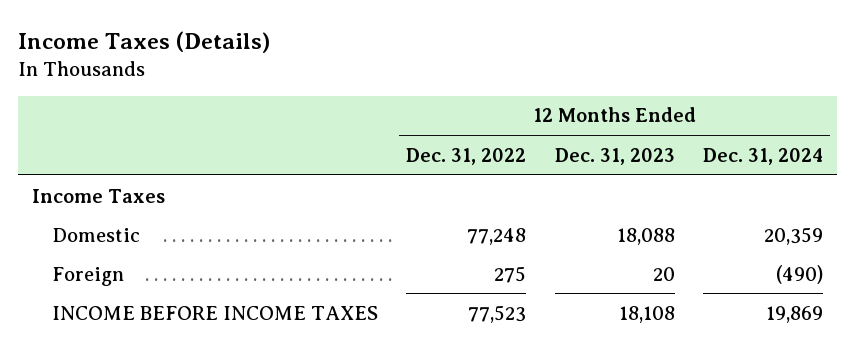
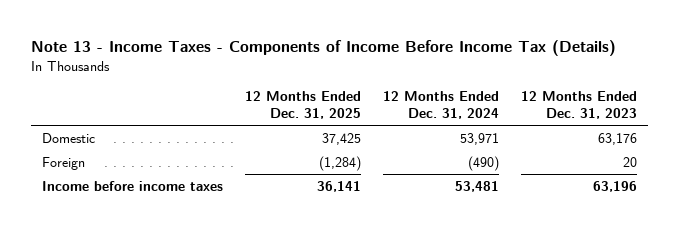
[18,31,271,54] Income Taxes (Details) -> [31,40,617,57] Note 13 - Income Taxes - Components of Income Before Income Tax (Details)
[406,147,527,165] Dec. 31, 2022 -> none
none -> [244,90,361,120] 12 Months Ended Dec. 31, 2025
[32,188,166,203] Income Taxes -> none
[616,227,675,245] 18,088 -> [597,132,637,145] 63,176
[764,226,824,245] 20,359 -> [459,132,499,145] 53,971
[52,305,379,320] INCOME BEFORE INCOME TAXES -> [42,180,224,191] Income before income taxes
[618,305,675,323] 18,108 -> [592,180,637,192] 63,196
[766,305,824,323] 19,869 -> [454,180,499,192] 53,481

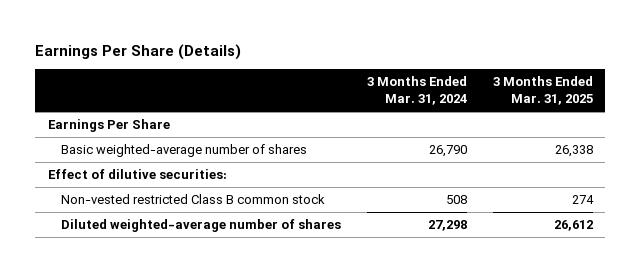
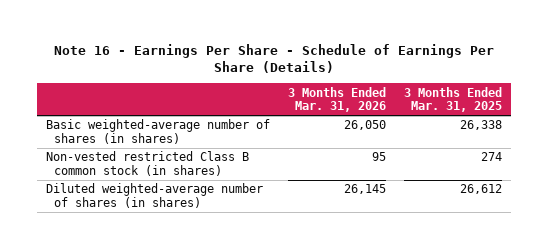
[35,43,242,60] Earnings Per Share (Details) -> [54,43,495,74] Note 16 - Earnings Per Share - Schedule of Earnings Per Share (Details)
[366,76,467,106] 3 Months Ended Mar. 31, 2024 -> none
none -> [288,86,387,113] 3 Months Ended Mar. 31, 2026
[47,119,170,133] Earnings Per Share -> none
[47,169,227,180] Effect of dilutive securities: -> none
[61,144,308,158] Basic weighted-average number of shares -> [46,119,271,144] Basic weighted-average number of shares (in shares)
[61,194,326,205] Non-vested restricted Class B common stock -> [46,151,250,176] Non-vested restricted Class B common stock (in shares)
[61,219,342,233] Diluted weighted-average number of shares -> [46,183,264,208] Diluted weighted-average number of shares (in shares)

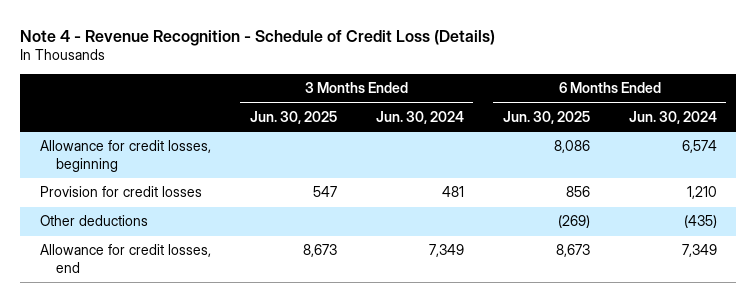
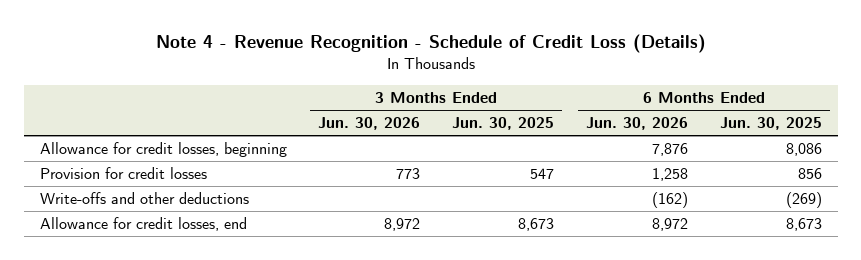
[375,110,464,124] Jun. 30, 2024 -> none
[628,110,717,124] Jun. 30, 2024 -> none
none -> [318,117,421,131] Jun. 30, 2026
none -> [586,117,689,131] Jun. 30, 2026
[39,215,148,227] Other deductions -> [39,192,249,205] Write-offs and other deductions

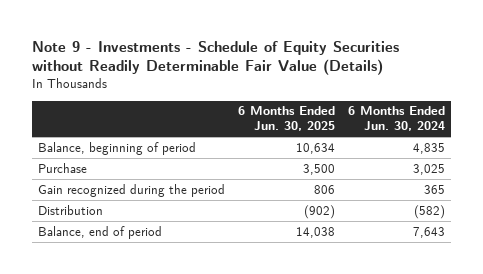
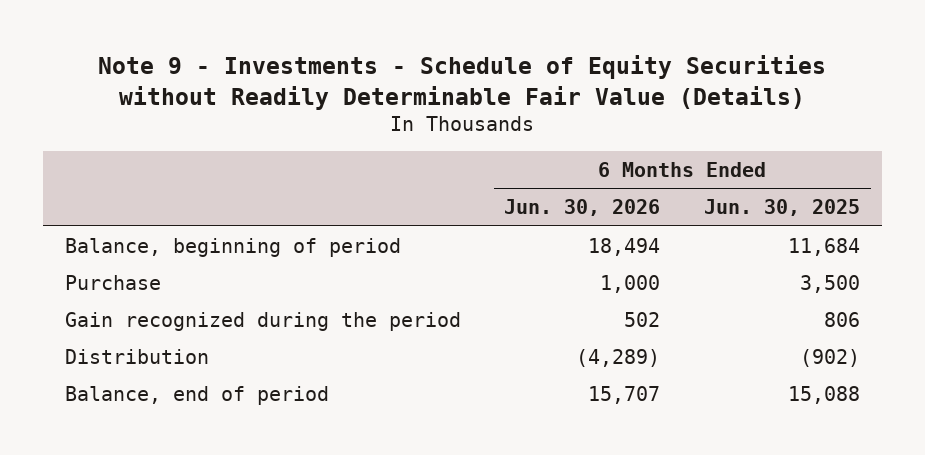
[347,106,445,132] 6 Months Ended Jun. 30, 2024 -> none
none -> [504,199,661,217] Jun. 30, 2026
[295,142,335,154] 10,634 -> [788,237,861,256] 11,684
[295,226,335,238] 14,038 -> [788,385,861,404] 15,088

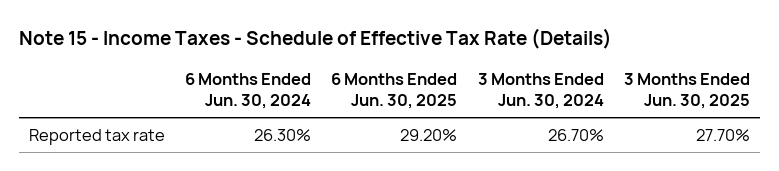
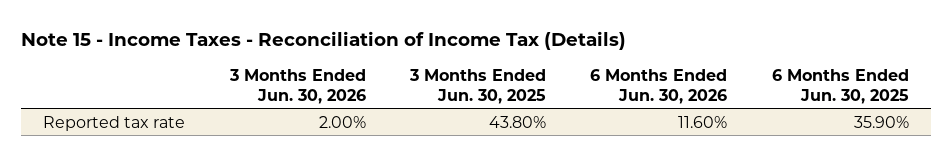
[19,28,613,50] Note 15 - Income Taxes - Schedule of Effective Tax Rate (Details) -> [21,31,627,51] Note 15 - Income Taxes - Reconciliation of Income Tax (Details)
[185,73,312,110] 6 Months Ended Jun. 30, 2024 -> none
[477,73,604,110] 3 Months Ended Jun. 30, 2024 -> none
none -> [228,68,366,104] 3 Months Ended Jun. 30, 2026
none -> [590,68,728,104] 6 Months Ended Jun. 30, 2026
[400,129,458,142] 29.20% -> [853,115,909,128] 35.90%
[695,129,750,142] 27.70% -> [488,115,546,128] 43.80%

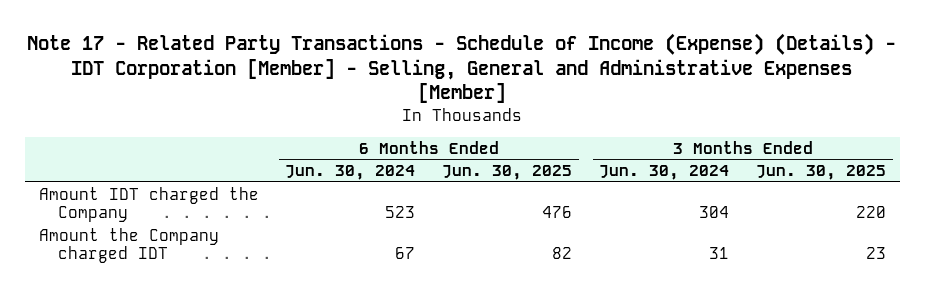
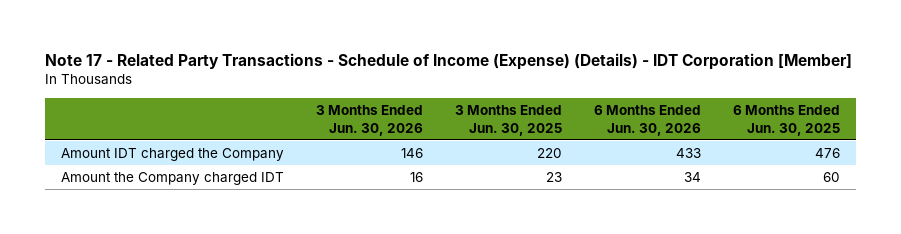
[27,32,897,104] Note 17 - Related Party Transactions - Schedule of Income (Expense) (Details) - IDT Corporation [Member] - Selling, General and Administrative Expenses [Member] -> [44,53,852,71] Note 17 - Related Party Transactions - Schedule of Income (Expense) (Details) - IDT Corporation [Member]
[285,165,416,181] Jun. 30, 2024 -> none
[599,165,730,181] Jun. 30, 2024 -> none
none -> [316,105,424,136] 3 Months Ended Jun. 30, 2026
none -> [594,105,702,136] 6 Months Ended Jun. 30, 2026
[552,247,573,260] 82 -> [823,172,841,183] 60

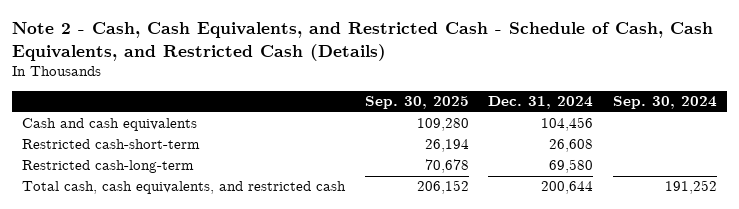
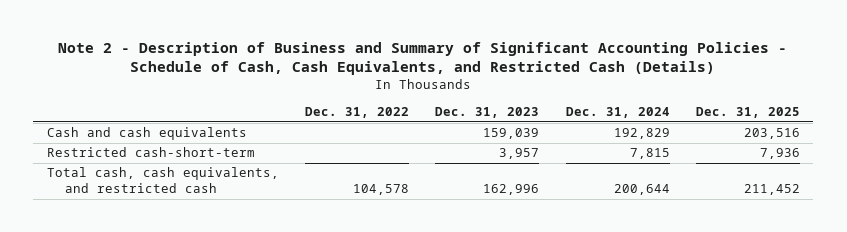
[12,22,714,61] Note 2 - Cash, Cash Equivalents, and Restricted Cash - Schedule of Cash, Cash Equivalents, and Restricted Cash (Details) -> [58,41,788,76] Note 2 - Description of Business and Summary of Significant Accounting Policies - Schedule of Cash, Cash Equivalents, and Restricted Cash (Details)
[364,96,469,110] Sep. 30, 2025 -> none
[612,96,717,110] Sep. 30, 2024 -> none
none -> [304,107,409,119] Dec. 31, 2022
none -> [435,107,540,119] Dec. 31, 2023
none -> [696,107,801,119] Dec. 31, 2025
[21,160,194,174] Restricted cash-long-term -> none
[541,117,594,132] 104,456 -> [613,128,670,140] 192,829
[549,139,594,153] 26,608 -> [629,148,670,160] 7,815

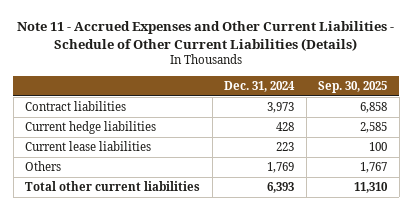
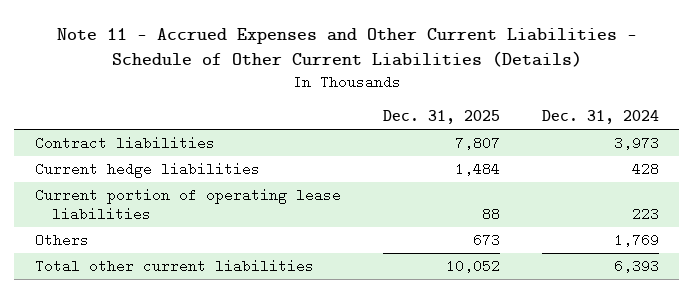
[318,80,388,93] Sep. 30, 2025 -> none
none -> [382,110,500,125] Dec. 31, 2025
[25,141,152,152] Current lease liabilities -> [35,188,342,222] Current portion of operating lease liabilities

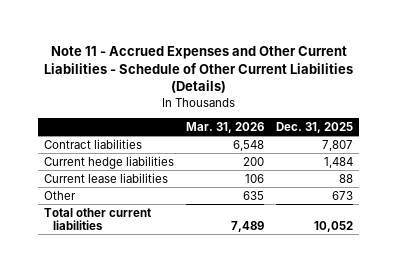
[541,110,659,125] Dec. 31, 2024 -> none
none -> [186,121,265,133] Mar. 31, 2026
[35,188,342,222] Current portion of operating lease liabilities -> [44,172,169,183] Current lease liabilities
[35,233,90,248] Others -> [44,190,77,200] Other

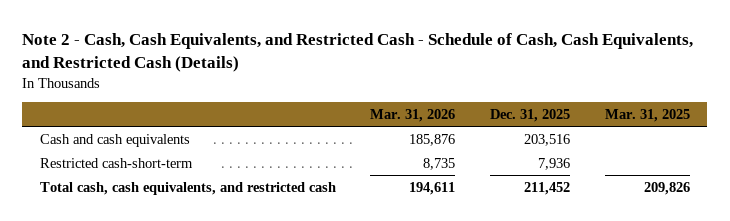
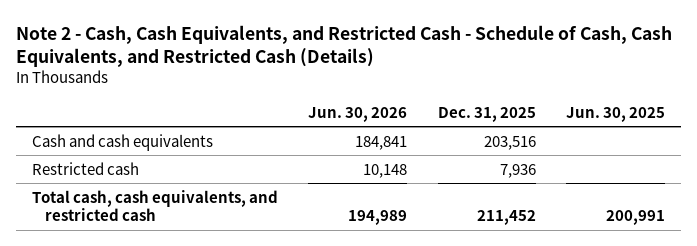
[370,108,456,122] Mar. 31, 2026 -> none
[605,108,691,122] Mar. 31, 2025 -> none
none -> [308,106,408,122] Jun. 30, 2026
none -> [566,106,666,122] Jun. 30, 2025
[39,157,193,168] Restricted cash-short-term -> [31,161,139,175] Restricted cash

